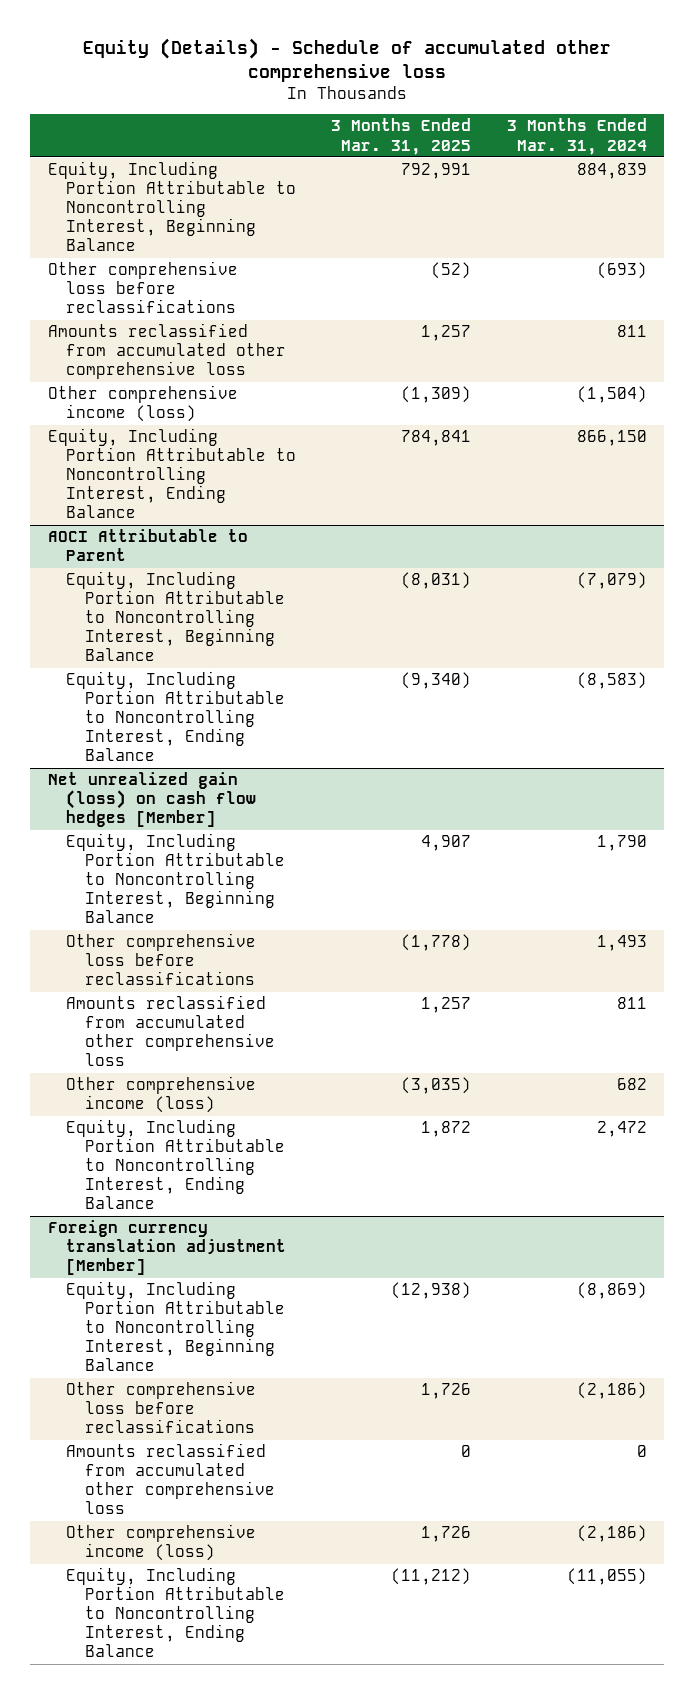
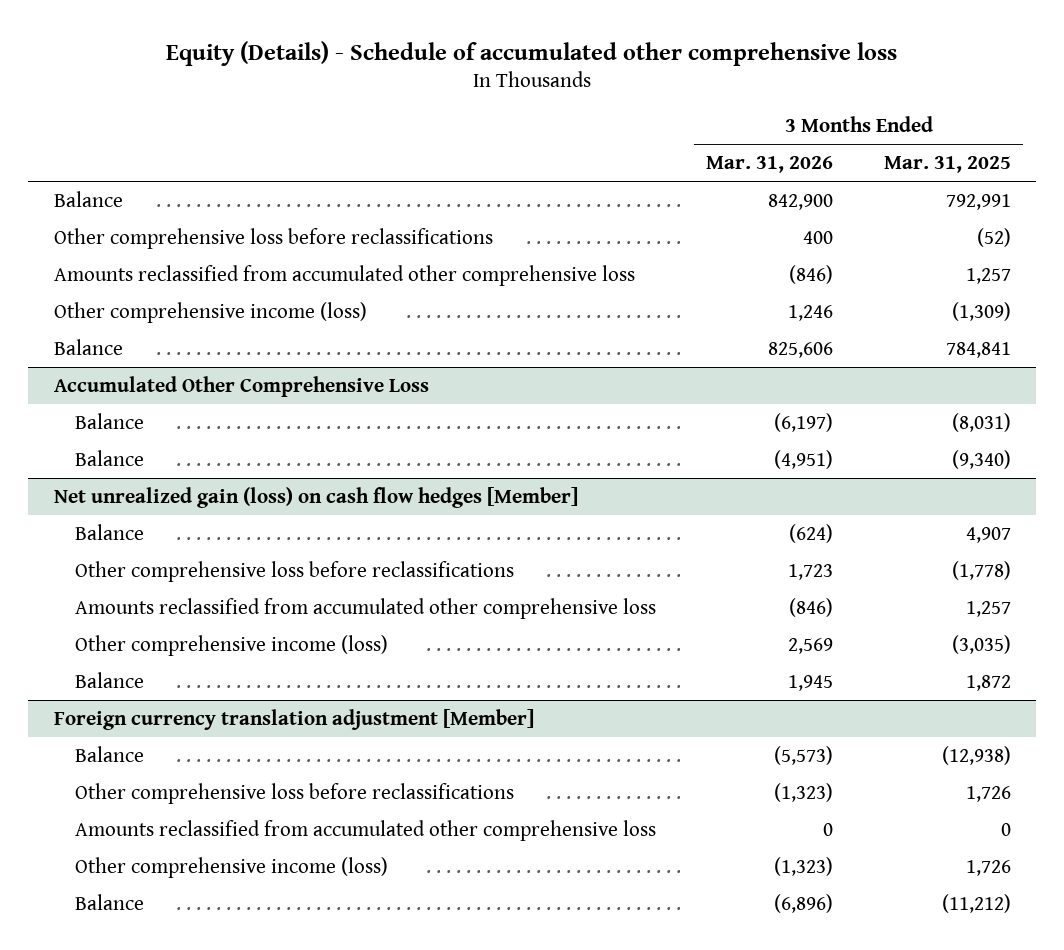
[506,118,647,155] 3 Months Ended Mar. 31, 2024 -> none
none -> [706,156,834,174] Mar. 31, 2026
[47,161,297,252] Equity, Including Portion Attributable to Noncontrolling Interest, Beginning Balance -> [53,190,123,207] Balance
[47,428,297,519] Equity, Including Portion Attributable to Noncontrolling Interest, Ending Balance -> [53,338,123,355] Balance
[47,529,248,562] AOCI Attributable to Parent -> [53,375,429,397] Accumulated Other Comprehensive Loss
[66,571,285,662] Equity, Including Portion Attributable to Noncontrolling Interest, Beginning Balance -> [74,412,144,429] Balance
[66,671,285,762] Equity, Including Portion Attributable to Noncontrolling Interest, Ending Balance -> [74,449,144,466] Balance
[66,833,285,924] Equity, Including Portion Attributable to Noncontrolling Interest, Beginning Balance -> [74,523,144,540] Balance
[66,1119,285,1210] Equity, Including Portion Attributable to Noncontrolling Interest, Ending Balance -> [74,671,144,688] Balance
[66,1281,285,1372] Equity, Including Portion Attributable to Noncontrolling Interest, Beginning Balance -> [74,745,144,762] Balance
[66,1567,285,1658] Equity, Including Portion Attributable to Noncontrolling Interest, Ending Balance -> [74,893,144,910] Balance

